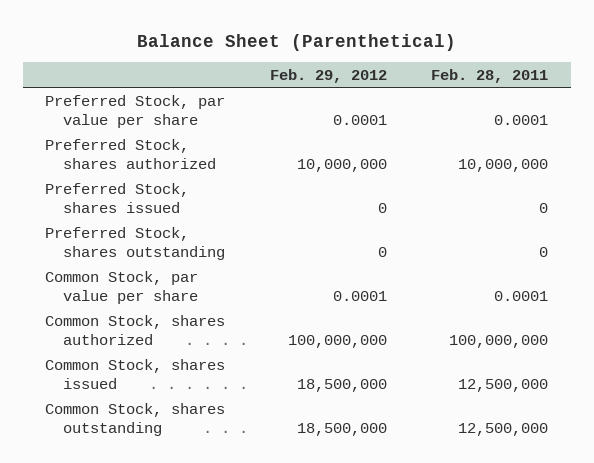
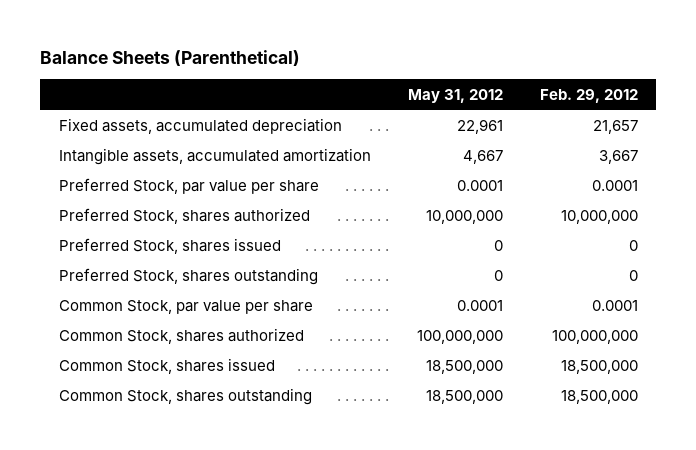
[136,33,456,51] Balance Sheet (Parenthetical) -> [40,49,301,66] Balance Sheets (Parenthetical)
[431,68,549,83] Feb. 28, 2011 -> none
none -> [407,88,503,103] May 31, 2012
none -> [58,117,342,134] Fixed assets, accumulated depreciation
none -> [58,147,371,165] Intangible assets, accumulated amortization

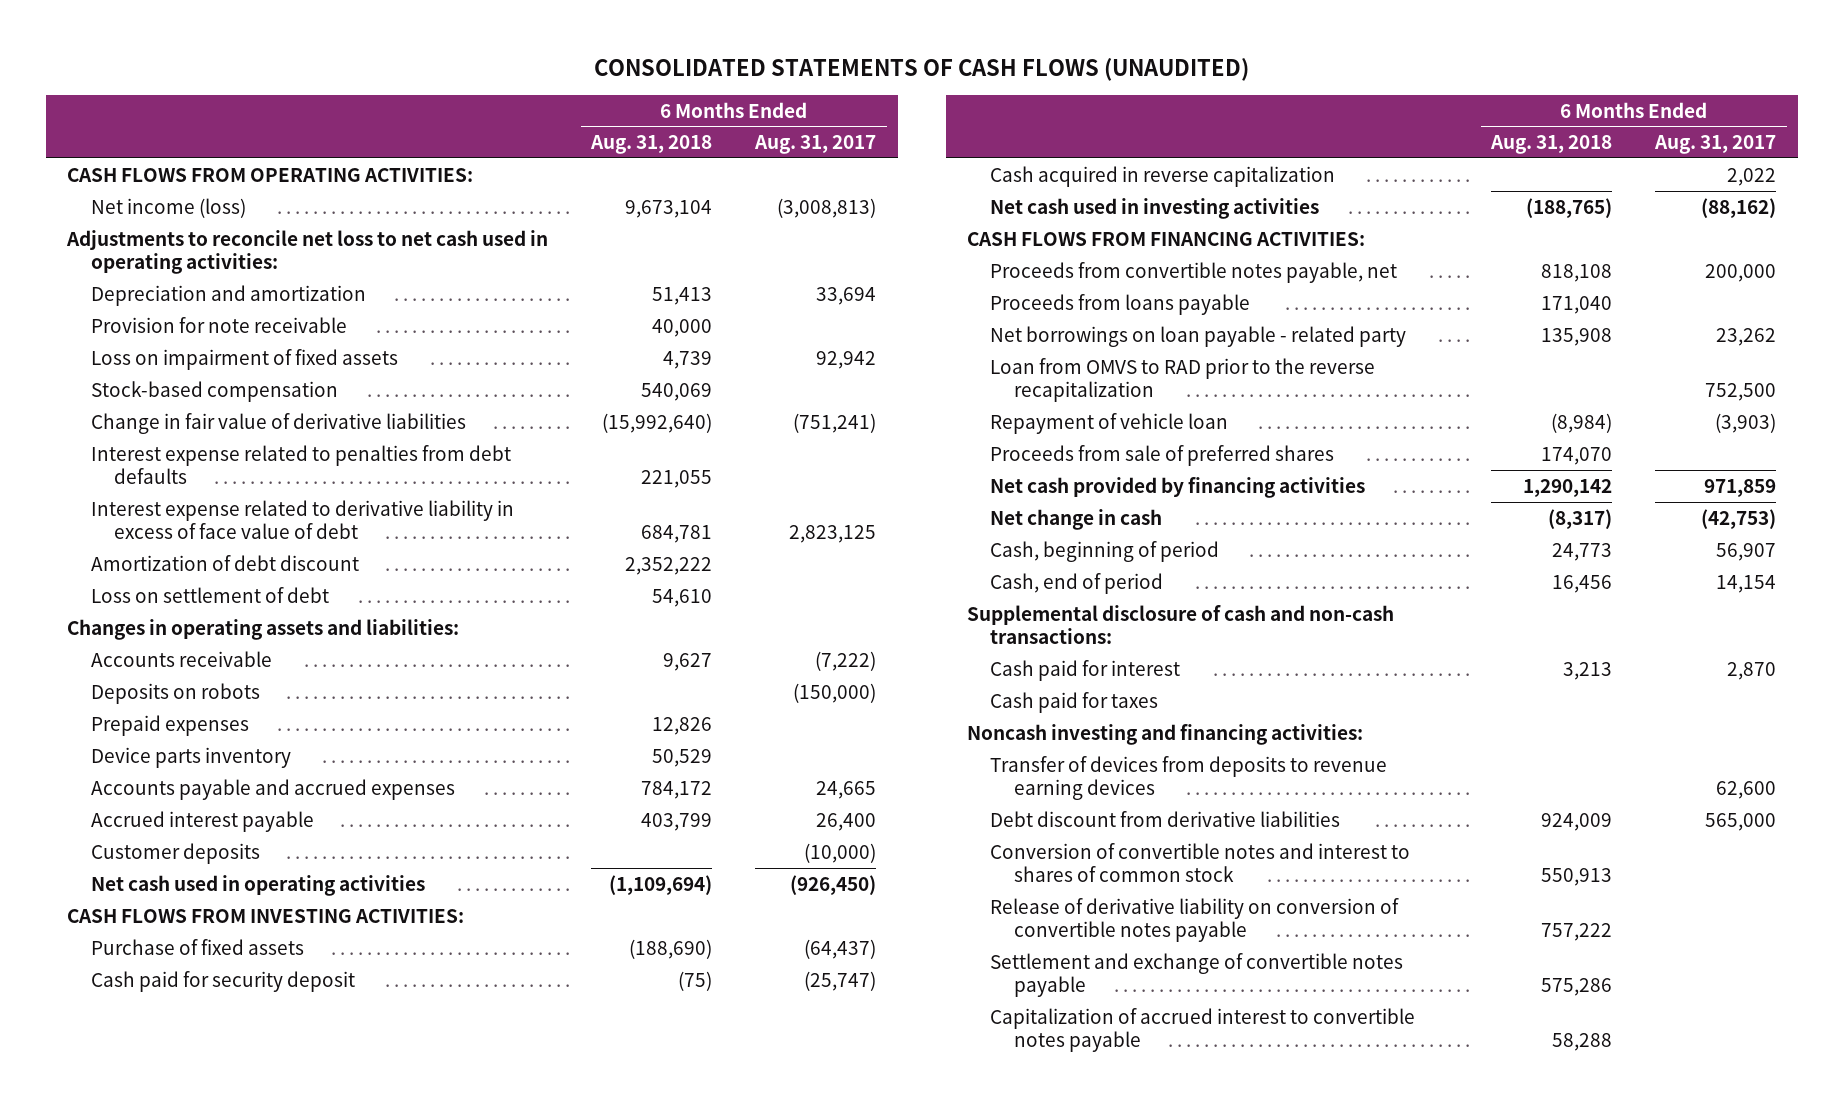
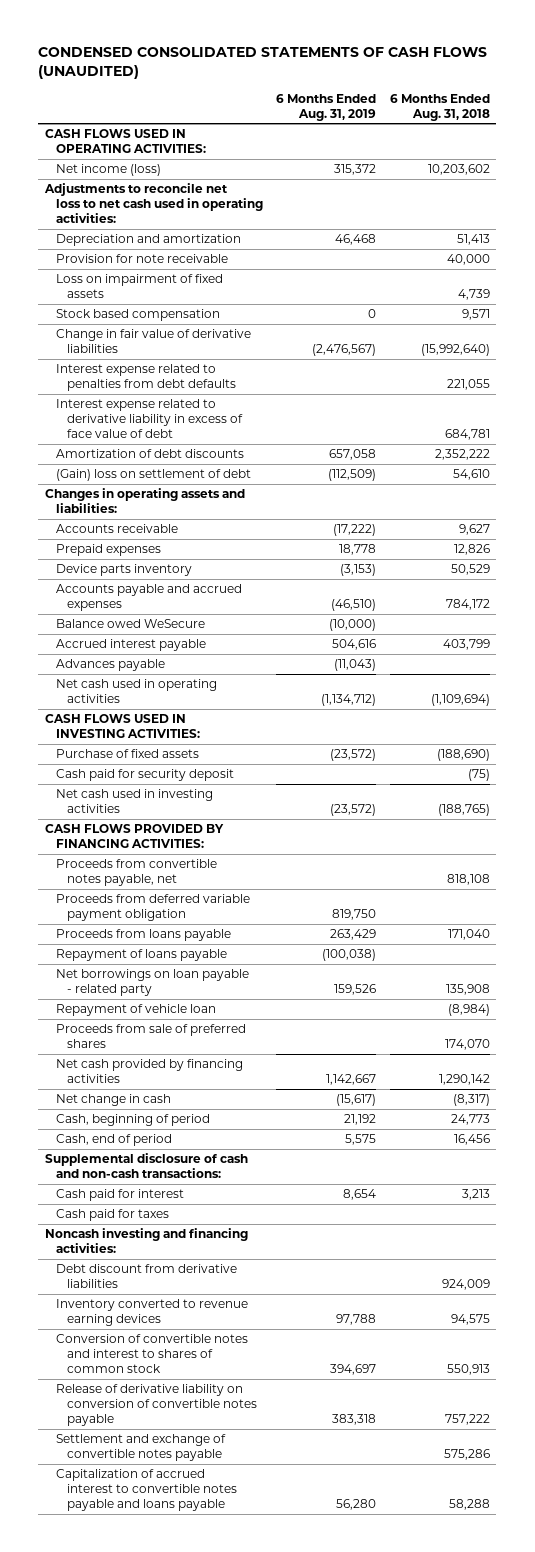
[593,57,1249,81] CONSOLIDATED STATEMENTS OF CASH FLOWS (UNAUDITED) -> [38,47,488,80] CONDENSED CONSOLIDATED STATEMENTS OF CASH FLOWS (UNAUDITED)
[754,135,877,155] Aug. 31, 2017 -> none
none -> [276,93,377,121] 6 Months Ended Aug. 31, 2019
[67,167,474,182] CASH FLOWS FROM OPERATING ACTIVITIES: -> [45,129,207,154] CASH FLOWS USED IN OPERATING ACTIVITIES:
[625,199,713,218] 9,673,104 -> [427,164,490,176] 10,203,602
[90,380,338,402] Stock-based compensation -> [56,309,221,322] Stock based compensation
[641,382,713,401] 540,069 -> [461,309,490,321] 9,571
[90,554,359,571] Amortization of debt discount -> [56,449,245,459] Amortization of debt discounts
[90,586,329,603] Loss on settlement of debt -> [56,469,252,482] (Gain) loss on settlement of debt
[90,682,260,704] Deposits on robots -> none
none -> [56,619,206,629] Balance owed WeSecure
[90,842,260,864] Customer deposits -> none
none -> [56,659,166,672] Advances payable
[67,908,465,923] CASH FLOWS FROM INVESTING ACTIVITIES: -> [45,714,201,739] CASH FLOWS USED IN INVESTING ACTIVITIES:
[990,165,1336,187] Cash acquired in reverse capitalization -> none
[967,231,1366,246] CASH FLOWS FROM FINANCING ACTIVITIES: -> [45,824,225,849] CASH FLOWS PROVIDED BY FINANCING ACTIVITIES:
none -> [56,894,251,922] Proceeds from deferred variable payment obligation
none -> [56,949,228,962] Repayment of loans payable
[990,357,1376,403] Loan from OMVS to RAD prior to the reverse recapitalization -> none
[990,755,1388,801] Transfer of devices from deposits to revenue earning devices -> none
none -> [56,1299,249,1327] Inventory converted to revenue earning devices
[990,1007,1416,1053] Capitalization of accrued interest to convertible notes payable -> [56,1469,238,1512] Capitalization of accrued interest to convertible notes payable and loans payable

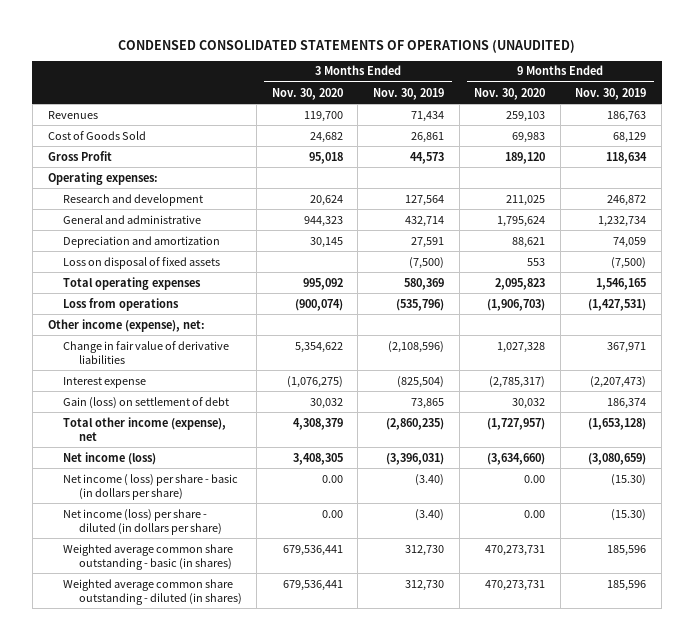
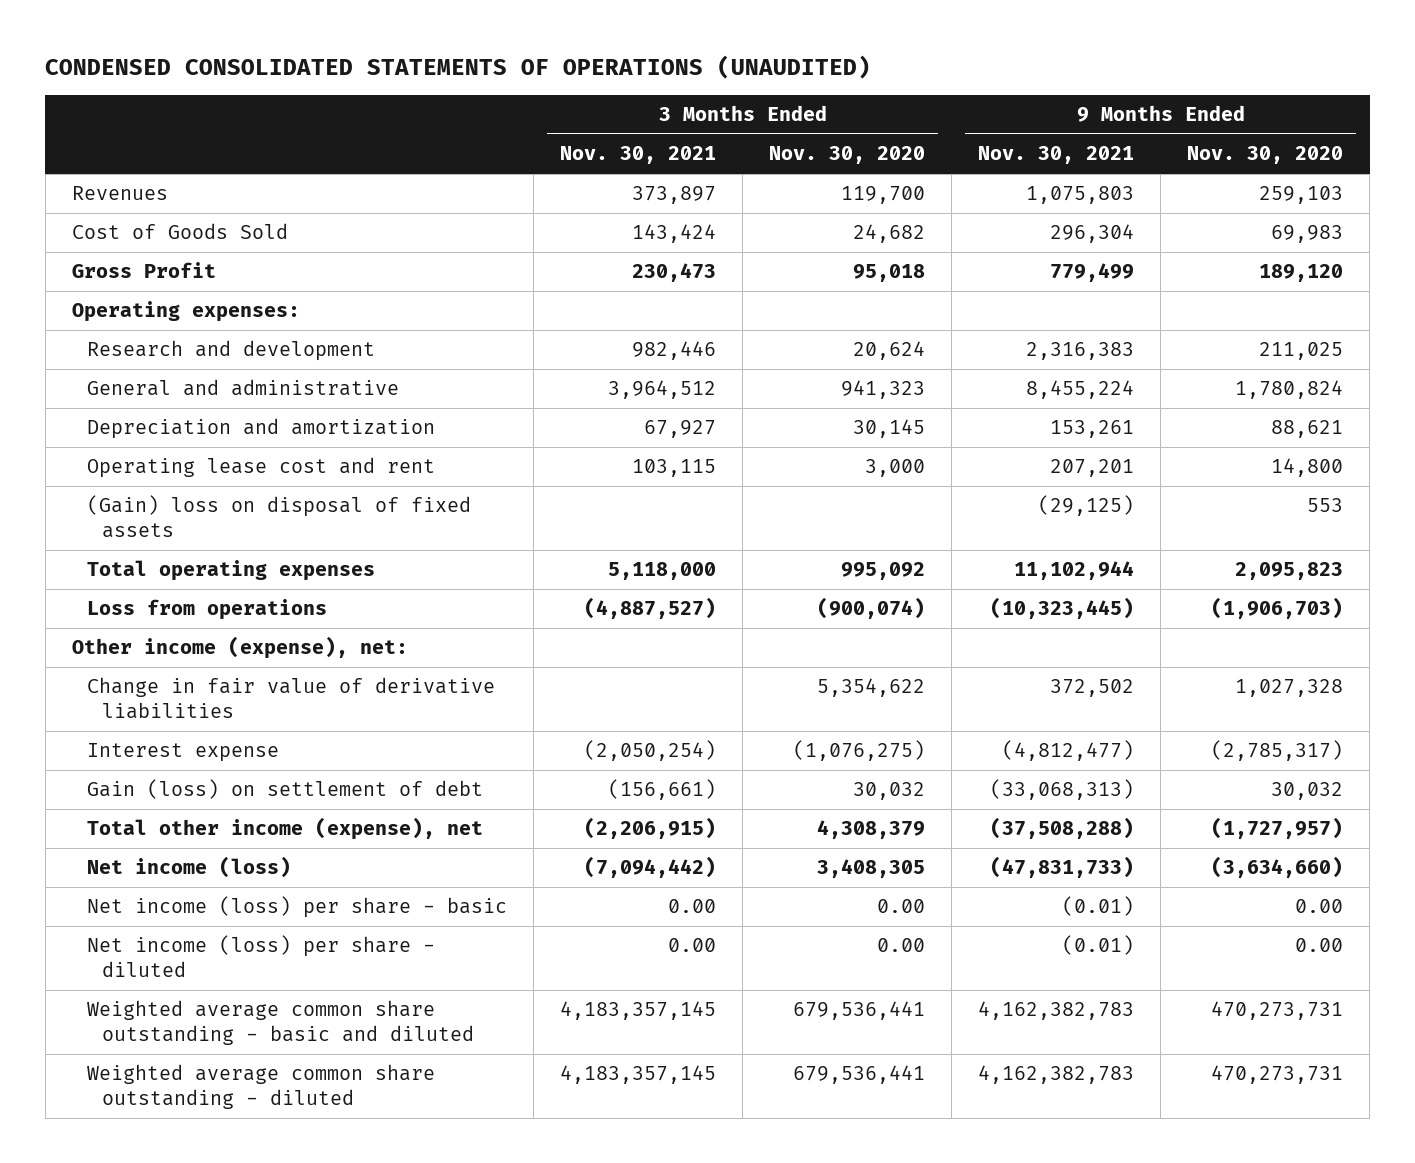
[373,87,445,100] Nov. 30, 2019 -> none
[575,87,647,100] Nov. 30, 2019 -> none
none -> [559,146,716,165] Nov. 30, 2021
none -> [978,146,1135,165] Nov. 30, 2021
[303,215,343,227] 944,323 -> [841,380,926,400] 941,323
[497,215,546,227] 1,795,624 -> [1235,380,1344,400] 1,780,824
none -> [86,457,435,479] Operating lease cost and rent
[63,256,221,269] Loss on disposal of fixed assets -> [86,495,471,539] (Gain) loss on disposal of fixed assets
[63,473,239,500] Net income ( loss) per share - basic (in dollars per share) -> [86,896,507,919] Net income (loss) per share - basic
[63,508,222,535] Net income (loss) per share - diluted (in dollars per share) -> [86,935,435,978] Net income (loss) per share - diluted
[63,543,234,570] Weighted average common share outstanding - basic (in shares) -> [86,1000,475,1046] Weighted average common share outstanding - basic and diluted
[63,578,242,605] Weighted average common share outstanding - diluted (in shares) -> [86,1064,435,1110] Weighted average common share outstanding - diluted

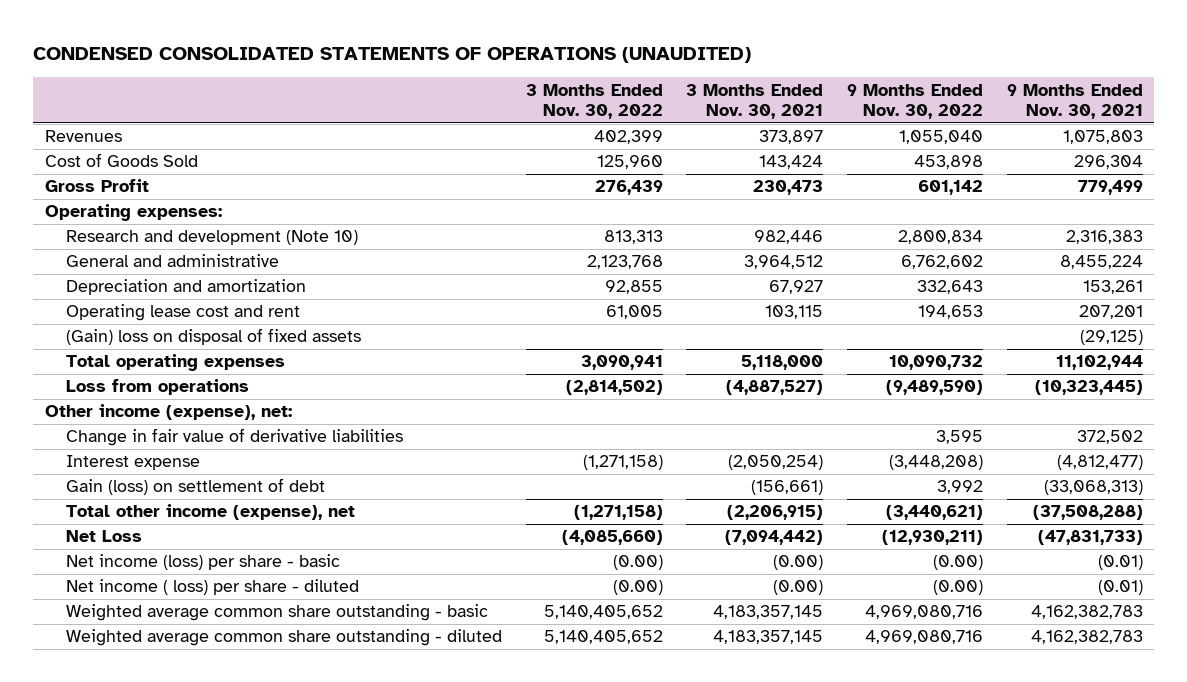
[769,146,926,165] Nov. 30, 2020 -> none
[1187,146,1344,165] Nov. 30, 2020 -> none
none -> [525,83,663,119] 3 Months Ended Nov. 30, 2022
none -> [847,83,984,119] 9 Months Ended Nov. 30, 2022
[86,340,375,362] Research and development -> [66,230,359,246] Research and development (Note 10)
[86,856,291,879] Net income (loss) -> [66,530,143,543] Net Loss
[667,899,716,914] 0.00 -> [773,555,824,571] (0.00)
[86,935,435,978] Net income (loss) per share - diluted -> [66,579,360,596] Net income ( loss) per share - diluted
[667,938,716,953] 0.00 -> [773,580,824,596] (0.00)
[86,1000,475,1046] Weighted average common share outstanding - basic and diluted -> [66,604,489,622] Weighted average common share outstanding - basic

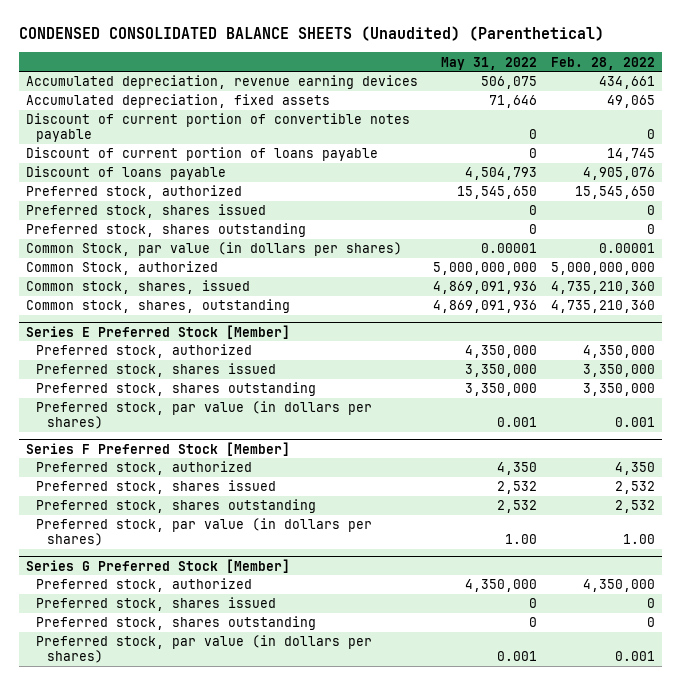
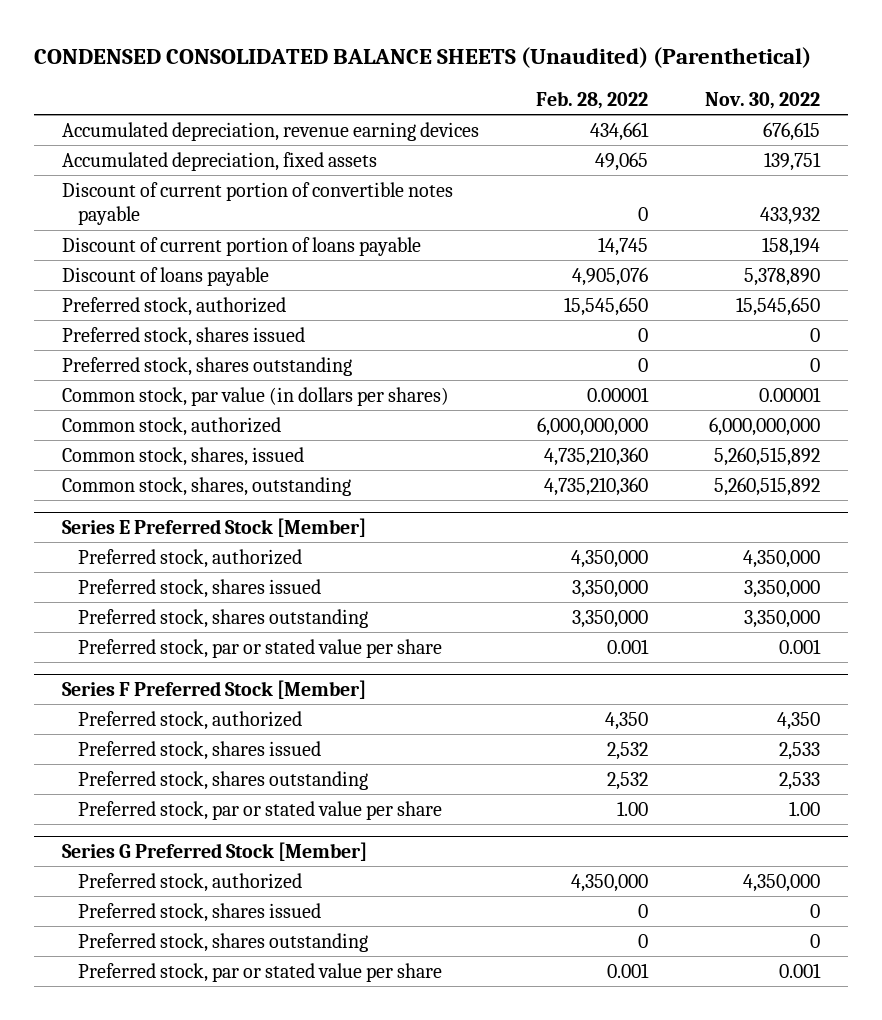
[440,56,537,70] May 31, 2022 -> none
none -> [704,91,820,109] Nov. 30, 2022
[26,242,403,257] Common Stock, par value (in dollars per shares) -> [62,386,450,406] Common stock, par value (in dollars per shares)
[26,261,219,276] Common Stock, authorized -> [62,416,282,436] Common stock, authorized
[550,262,655,276] 5,000,000,000 -> [536,416,648,436] 6,000,000,000
[36,401,373,430] Preferred stock, par value (in dollars per shares) -> [78,638,443,658] Preferred stock, par or stated value per share
[36,518,373,547] Preferred stock, par value (in dollars per shares) -> [78,800,443,820] Preferred stock, par or stated value per share
[36,635,373,664] Preferred stock, par value (in dollars per shares) -> [78,962,443,982] Preferred stock, par or stated value per share

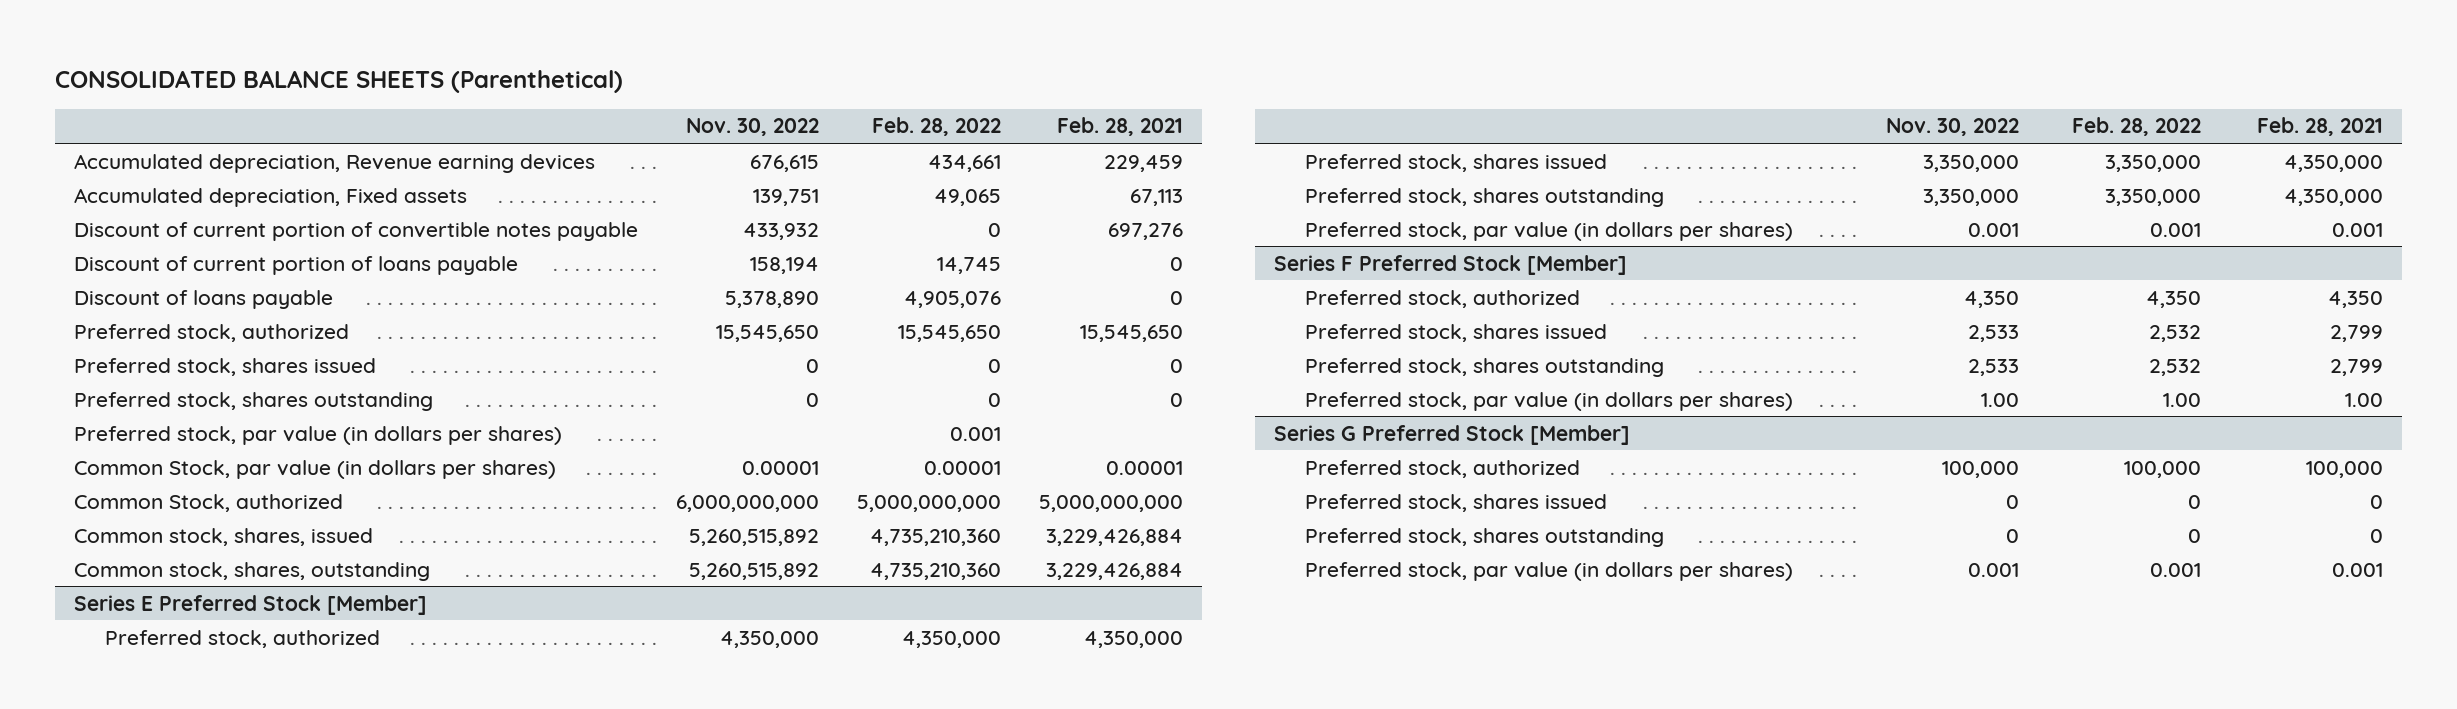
[33,47,811,69] CONDENSED CONSOLIDATED BALANCE SHEETS (Unaudited) (Parenthetical) -> [55,69,624,93] CONSOLIDATED BALANCE SHEETS (Parenthetical)
none -> [1057,117,1184,137] Feb. 28, 2021
[62,121,480,141] Accumulated depreciation, revenue earning devices -> [74,153,596,173] Accumulated depreciation, Revenue earning devices
[62,151,378,171] Accumulated depreciation, fixed assets -> [74,187,468,207] Accumulated depreciation, Fixed assets
none -> [74,425,563,445] Preferred stock, par value (in dollars per shares)
[62,386,450,406] Common stock, par value (in dollars per shares) -> [74,459,557,479] Common Stock, par value (in dollars per shares)
[62,416,282,436] Common stock, authorized -> [74,493,344,512] Common Stock, authorized
[536,416,648,436] 6,000,000,000 -> [857,494,1002,512] 5,000,000,000
[78,638,443,658] Preferred stock, par or stated value per share -> [1305,221,1794,241] Preferred stock, par value (in dollars per shares)
[78,800,443,820] Preferred stock, par or stated value per share -> [1305,391,1794,411] Preferred stock, par value (in dollars per shares)
[570,873,648,892] 4,350,000 -> [2123,460,2201,478] 100,000
[742,873,820,892] 4,350,000 -> [1941,460,2019,478] 100,000
[78,962,443,982] Preferred stock, par or stated value per share -> [1305,561,1794,581] Preferred stock, par value (in dollars per shares)

